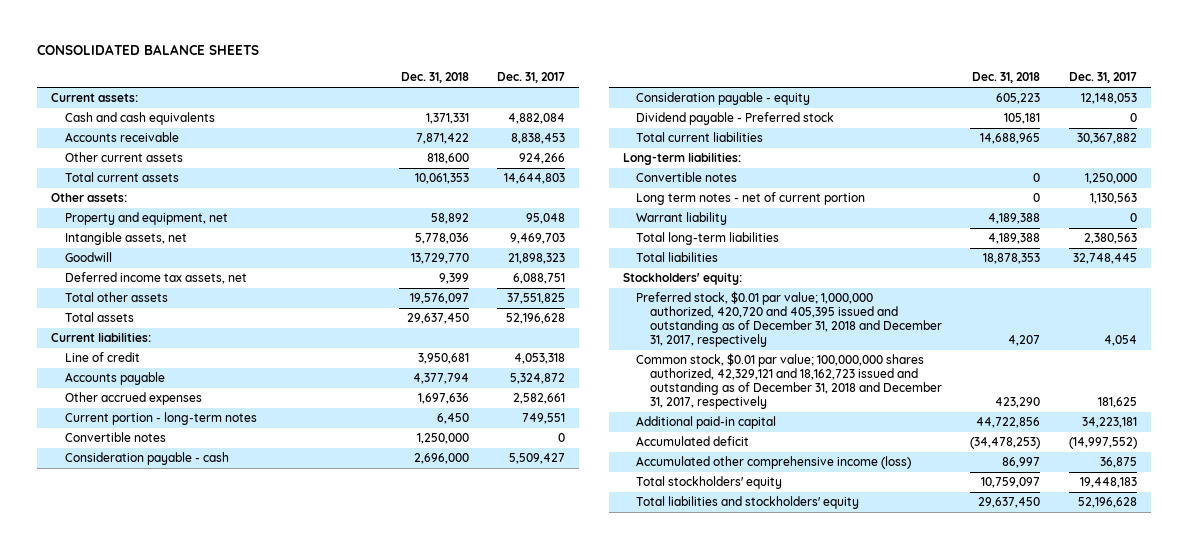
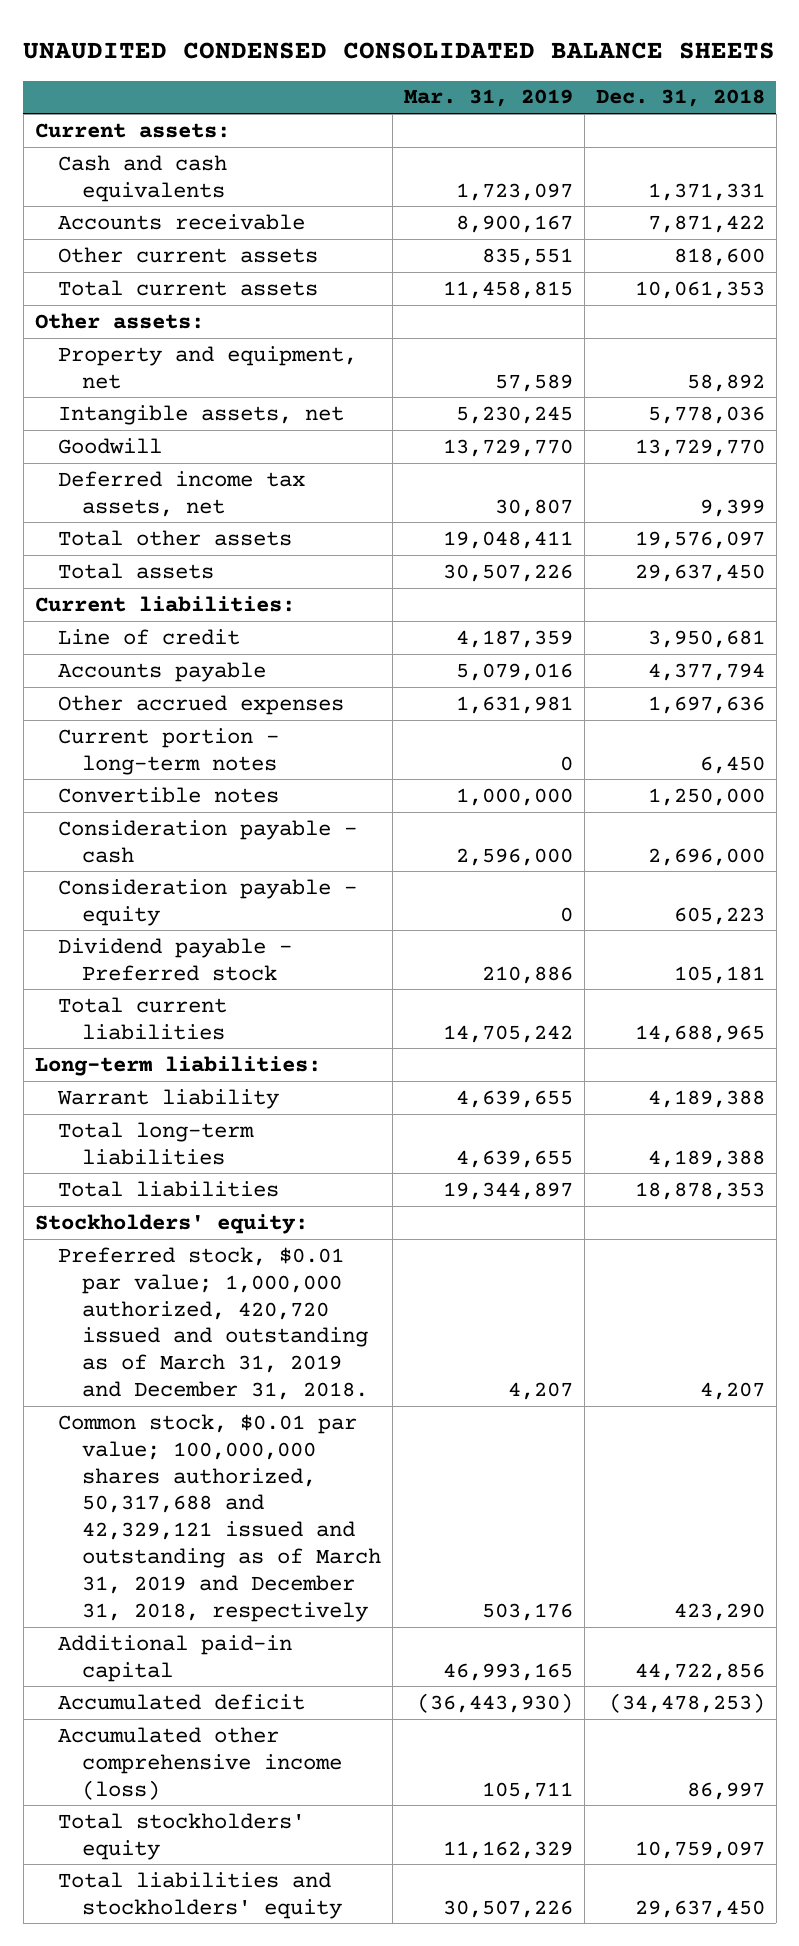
[36,44,259,56] CONSOLIDATED BALANCE SHEETS -> [23,42,776,60] UNAUDITED CONDENSED CONSOLIDATED BALANCE SHEETS
[496,72,565,84] Dec. 31, 2017 -> none
none -> [403,89,573,108] Mar. 31, 2019
[636,172,738,183] Convertible notes -> none
[636,192,866,206] Long term notes - net of current portion -> none
[636,291,942,347] Preferred stock, $0.01 par value; 1,000,000 authorized, 420,720 and 405,395 issued and outstanding as of December 31, 2018 and December 31, 2017, respectively -> [58,1246,368,1401] Preferred stock, $0.01 par value; 1,000,000 authorized, 420,720 issued and outstanding as of March 31, 2019 and December 31, 2018.
[636,353,942,409] Common stock, $0.01 par value; 100,000,000 shares authorized, 42,329,121 and 18,162,723 issued and outstanding as of December 31, 2018 and December 31, 2017, respectively -> [58,1413,381,1623] Common stock, $0.01 par value; 100,000,000 shares authorized, 50,317,688 and 42,329,121 issued and outstanding as of March 31, 2019 and December 31, 2018, respectively

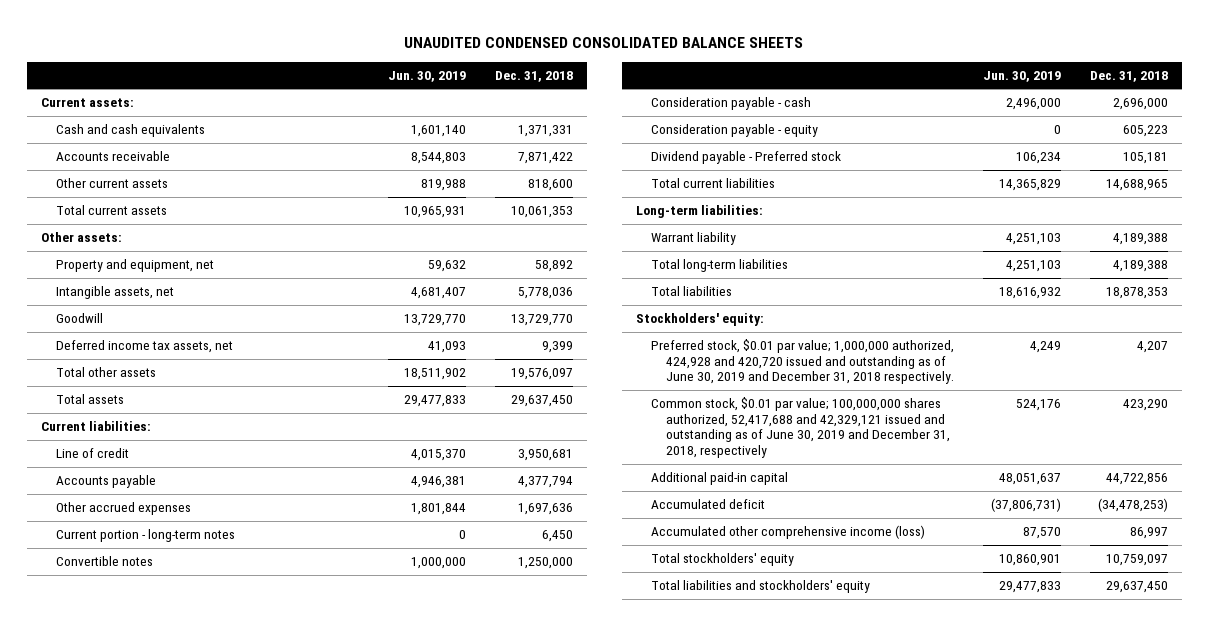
[403,89,573,108] Mar. 31, 2019 -> none
none -> [388,70,467,82] Jun. 30, 2019
[58,1246,368,1401] Preferred stock, $0.01 par value; 1,000,000 authorized, 420,720 issued and outstanding as of March 31, 2019 and December 31, 2018. -> [651,339,955,385] Preferred stock, $0.01 par value; 1,000,000 authorized, 424,928 and 420,720 issued and outstanding as of June 30, 2019 and December 31, 2018 respectively.
[58,1413,381,1623] Common stock, $0.01 par value; 100,000,000 shares authorized, 50,317,688 and 42,329,121 issued and outstanding as of March 31, 2019 and December 31, 2018, respectively -> [651,397,951,459] Common stock, $0.01 par value; 100,000,000 shares authorized, 52,417,688 and 42,329,121 issued and outstanding as of June 30, 2019 and December 31, 2018, respectively

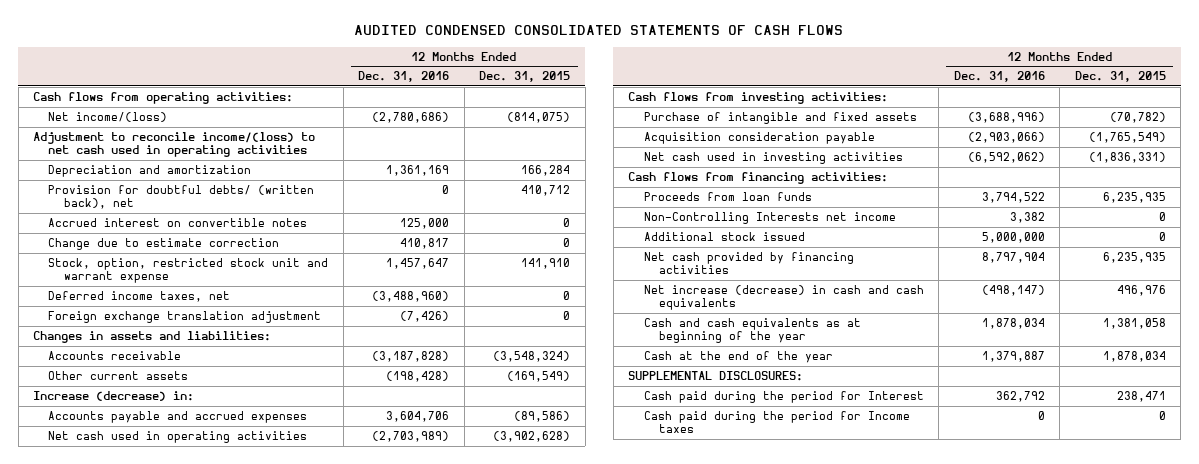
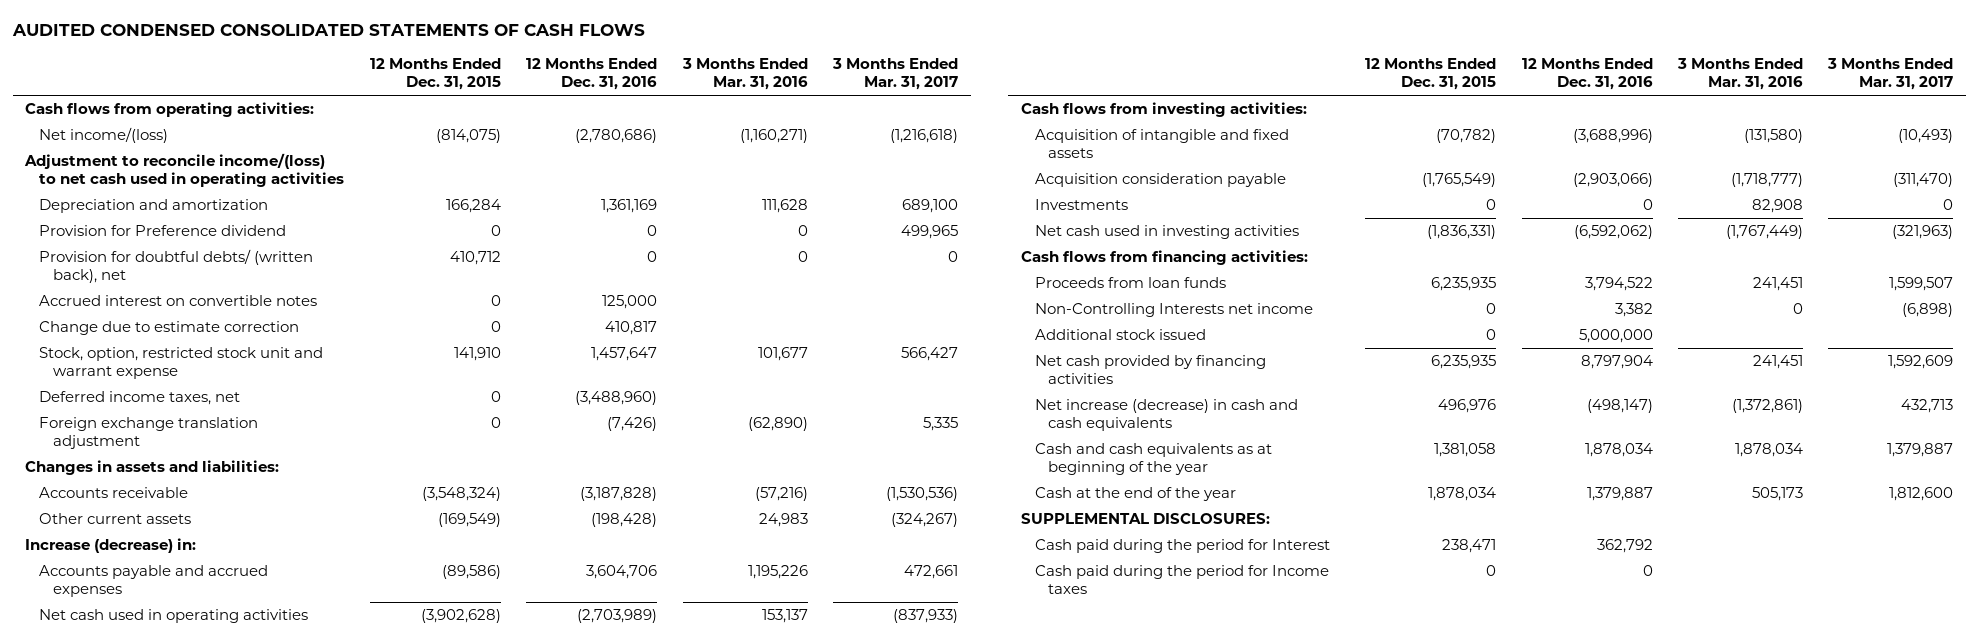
none -> [681,57,808,91] 3 Months Ended Mar. 31, 2016
none -> [832,57,959,91] 3 Months Ended Mar. 31, 2017
none -> [39,225,287,237] Provision for Preference dividend
[643,112,917,125] Purchase of intangible and fixed assets -> [1034,129,1289,159] Acquisition of intangible and fixed assets
none -> [1034,199,1128,211] Investments

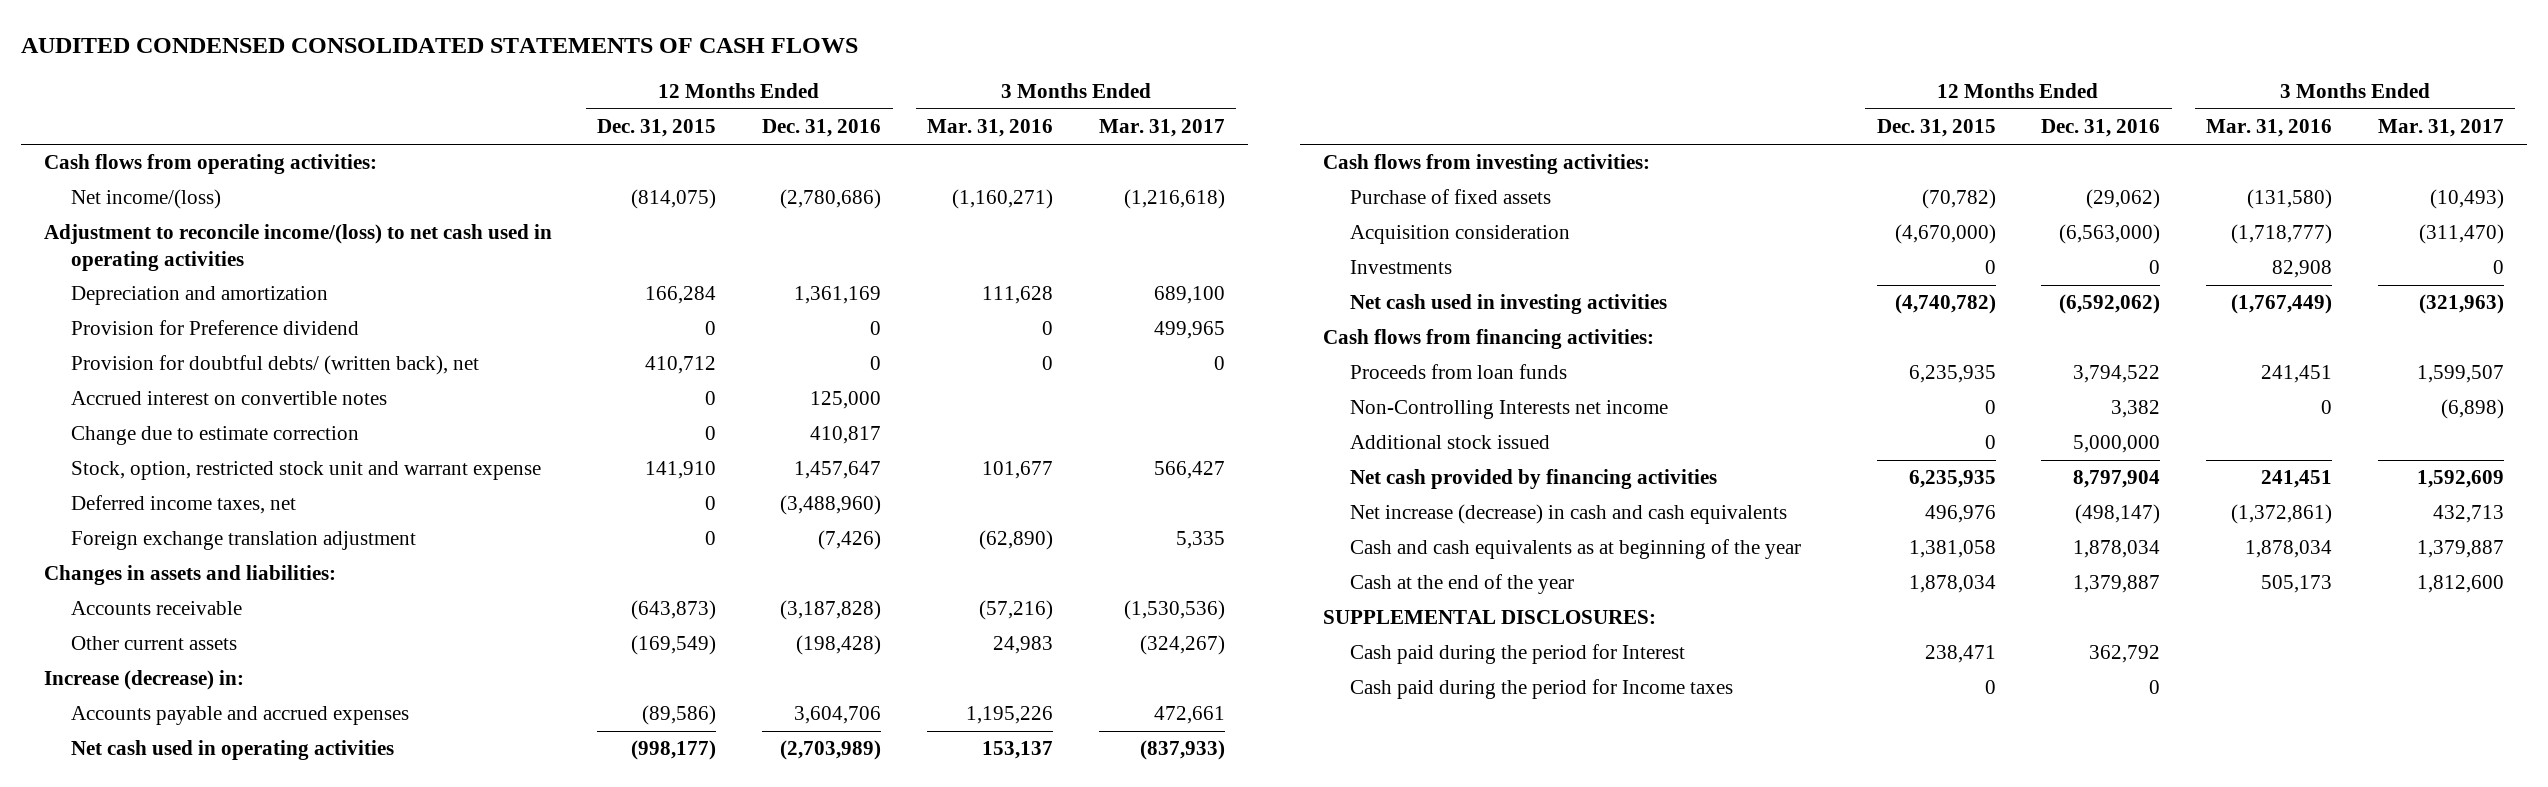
[421,487,501,502] (3,548,324) -> [631,600,717,621] (643,873)
[420,609,501,624] (3,902,628) -> [631,740,717,761] (998,177)
[1034,129,1289,159] Acquisition of intangible and fixed assets -> [1350,189,1552,205] Purchase of fixed assets
[1572,129,1653,144] (3,688,996) -> [2086,189,2161,210] (29,062)
[1034,173,1286,188] Acquisition consideration payable -> [1350,225,1571,245] Acquisition consideration
[1422,173,1497,188] (1,765,549) -> [1894,224,1996,245] (4,670,000)
[1572,173,1653,188] (2,903,066) -> [2059,224,2161,245] (6,563,000)
[1427,225,1497,240] (1,836,331) -> [1894,294,1996,315] (4,740,782)

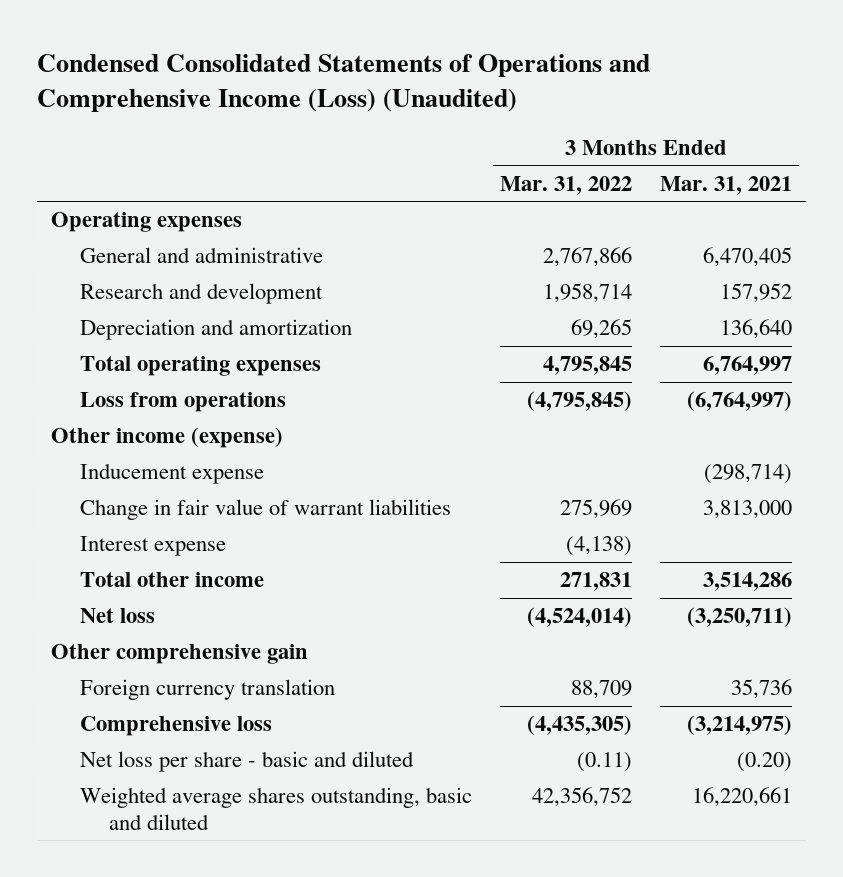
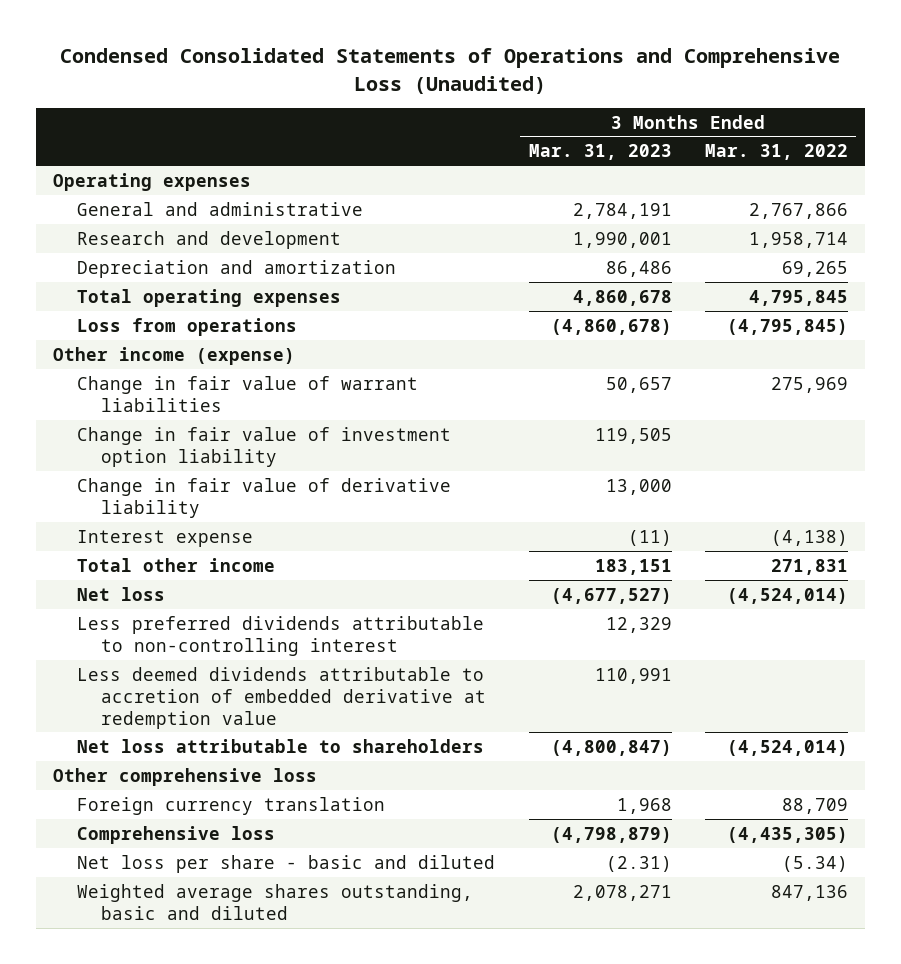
[37,54,651,113] Condensed Consolidated Statements of Operations and Comprehensive Income (Loss) (Unaudited) -> [60,48,841,94] Condensed Consolidated Statements of Operations and Comprehensive Loss (Unaudited)
[659,175,792,195] Mar. 31, 2021 -> none
none -> [528,144,672,161] Mar. 31, 2023
[80,463,265,485] Inducement expense -> none
none -> [77,426,452,467] Change in fair value of investment option liability
none -> [77,477,452,518] Change in fair value of derivative liability
none -> [77,615,485,656] Less preferred dividends attributable to non-controlling interest
none -> [77,666,487,729] Less deemed dividends attributable to accretion of embedded derivative at redemption value
none -> [77,738,485,753] Net loss attributable to shareholders
[51,644,309,665] Other comprehensive gain -> [52,767,317,786] Other comprehensive loss
[577,752,633,773] (0.11) -> [782,855,849,872] (5.34)
[532,787,633,808] 42,356,752 -> [771,884,849,901] 847,136

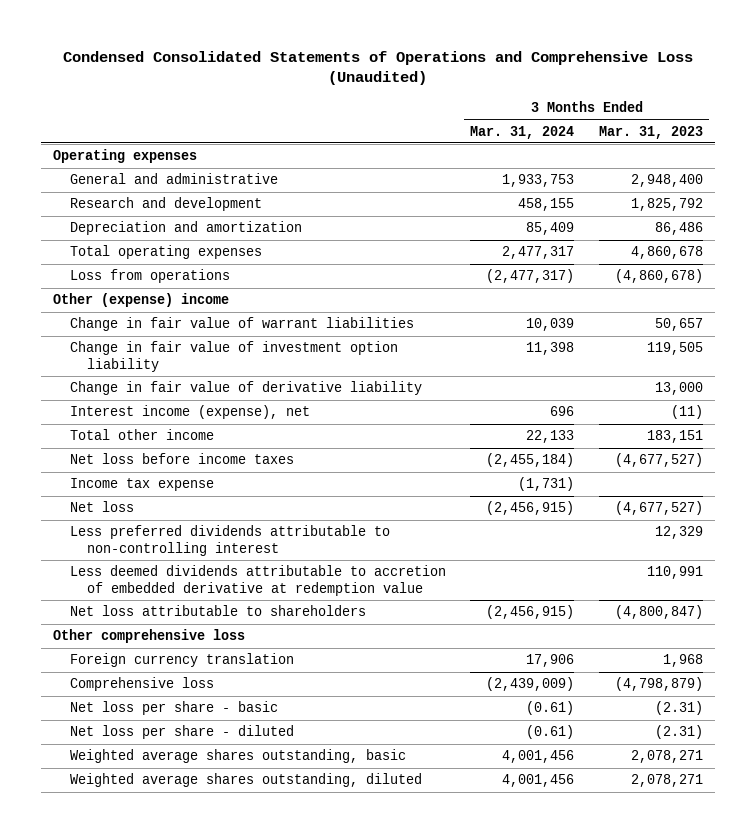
[705,144,849,161] Mar. 31, 2022 -> none
none -> [470,125,575,139] Mar. 31, 2024
[572,202,672,219] 2,784,191 -> [630,174,703,188] 2,948,400
[572,231,672,248] 1,990,001 -> [630,198,703,212] 1,825,792
[52,346,295,365] Other income (expense) -> [53,293,230,308] Other (expense) income
[77,529,254,547] Interest expense -> [69,405,310,420] Interest income (expense), net
none -> [69,453,294,465] Net loss before income taxes
none -> [69,478,214,492] Income tax expense
[77,854,496,873] Net loss per share - basic and diluted -> [69,701,278,716] Net loss per share - basic
none -> [69,725,294,740] Net loss per share - diluted
[77,883,474,920] Weighted average shares outstanding, basic and diluted -> [69,749,406,764] Weighted average shares outstanding, basic
none -> [69,773,422,788] Weighted average shares outstanding, diluted

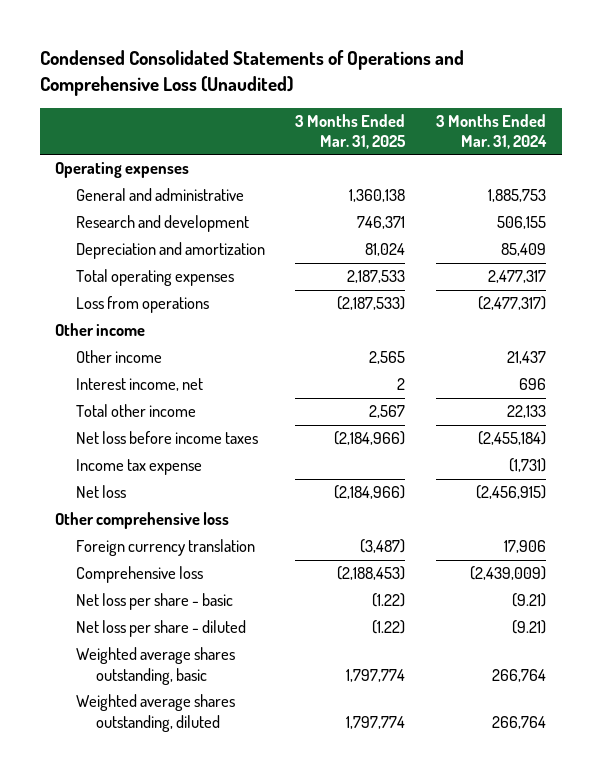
[598,125,703,139] Mar. 31, 2023 -> none
none -> [295,113,407,150] 3 Months Ended Mar. 31, 2025
[502,174,575,188] 1,933,753 -> [488,189,547,203] 1,885,753
[518,198,575,212] 458,155 -> [497,216,547,230] 506,155
[69,317,414,332] Change in fair value of warrant liabilities -> none
[69,341,398,372] Change in fair value of investment option liability -> none
[69,381,422,396] Change in fair value of derivative liability -> none
[53,293,230,308] Other (expense) income -> [55,323,146,337] Other income
none -> [75,350,162,364] Other income
[69,405,310,420] Interest income (expense), net -> [75,378,203,392] Interest income, net
[69,525,390,556] Less preferred dividends attributable to non-controlling interest -> none
[69,565,446,596] Less deemed dividends attributable to accretion of embedded derivative at redemption value -> none
[69,605,366,617] Net loss attributable to shareholders -> none
[526,701,575,716] (0.61) -> [512,593,547,608] (9.21)
[526,725,575,740] (0.61) -> [512,620,547,635] (9.21)
[502,750,575,764] 4,001,456 -> [492,668,547,682] 266,764
[502,774,575,788] 4,001,456 -> [492,715,547,729] 266,764

